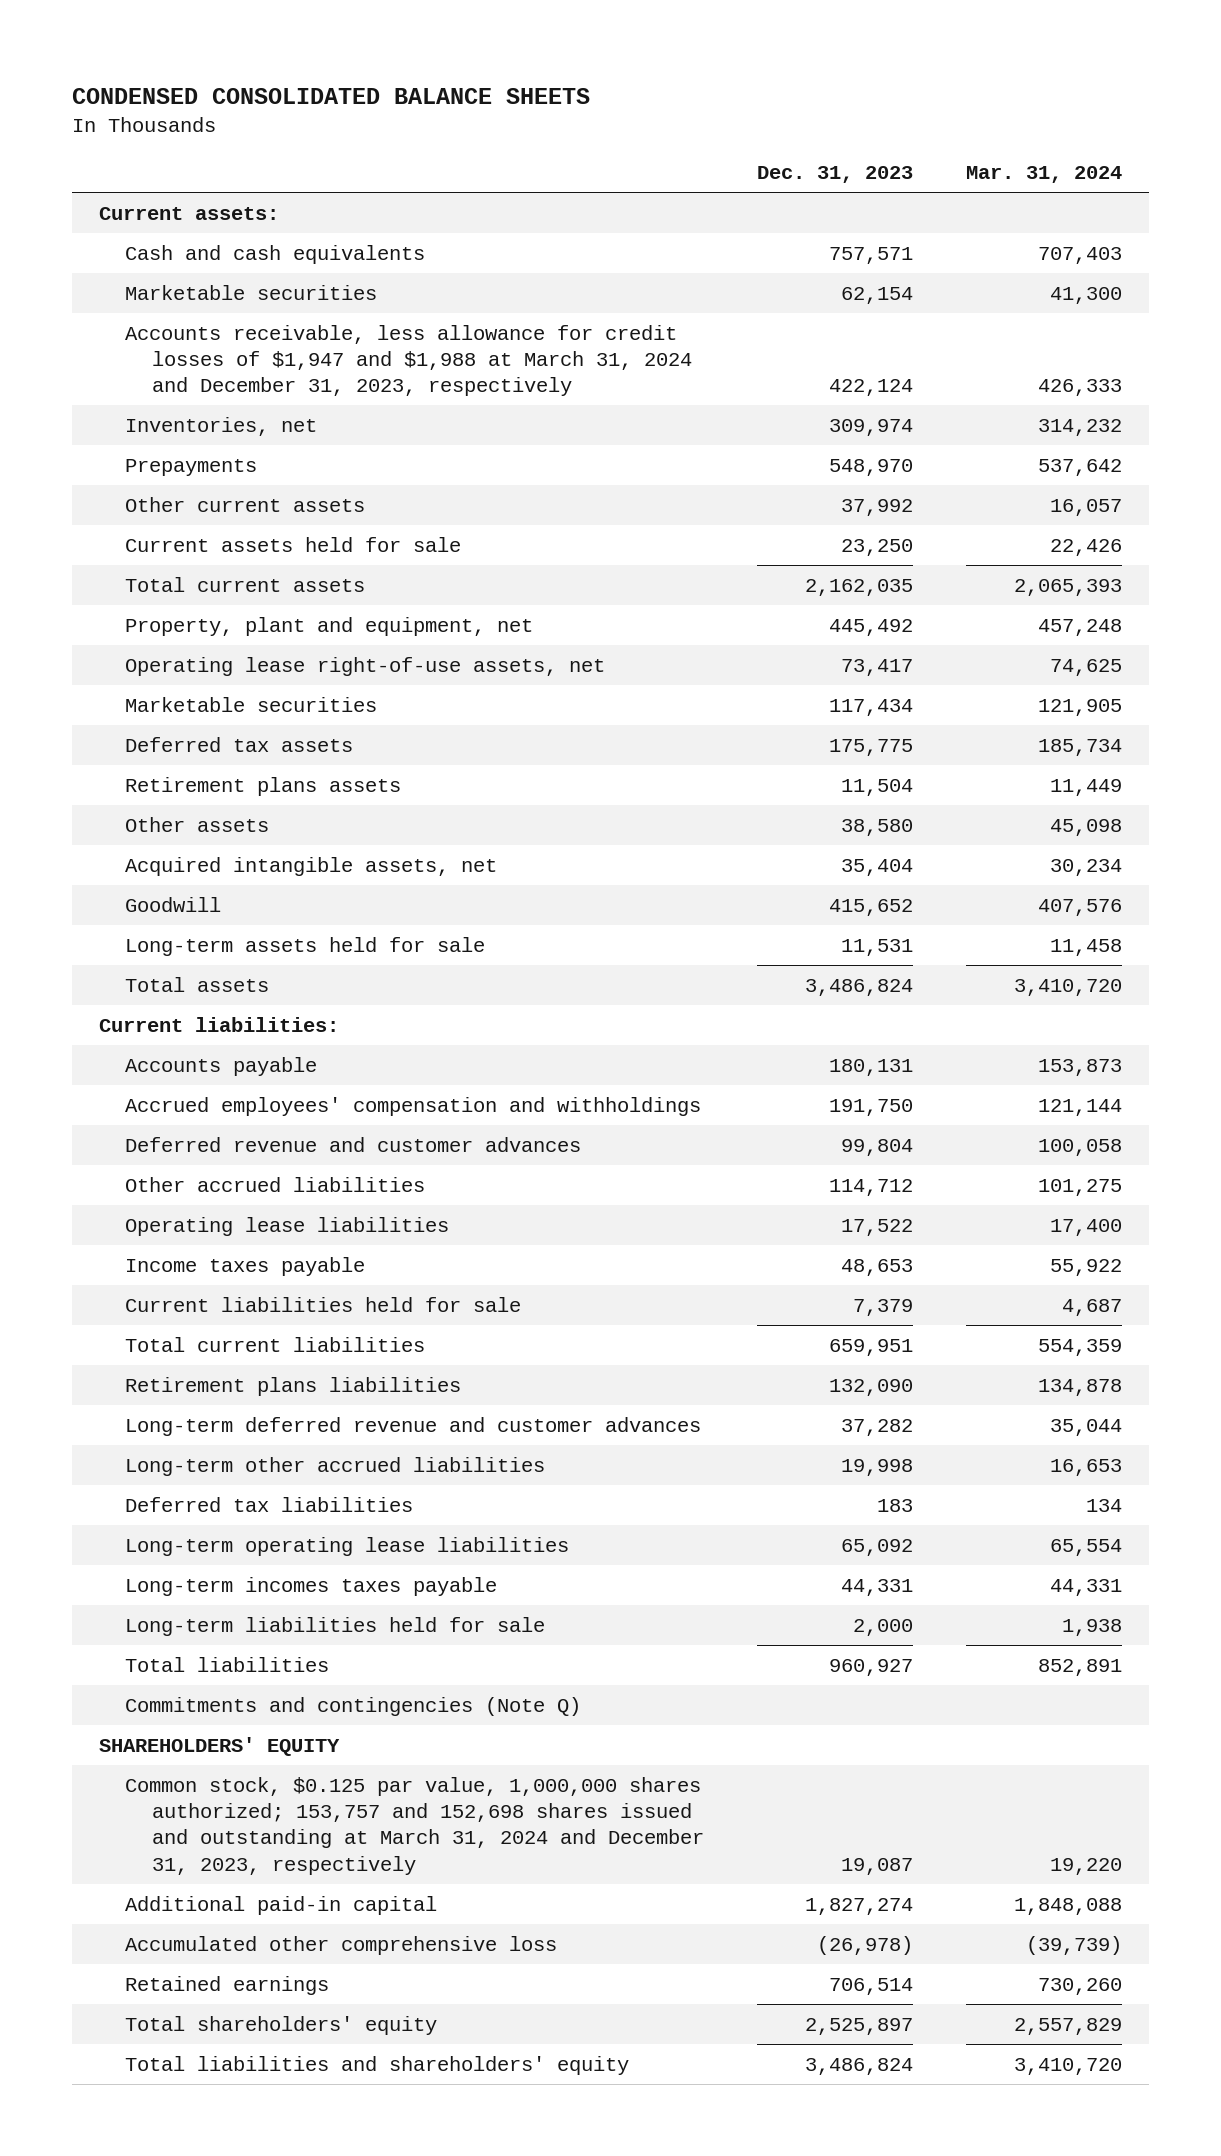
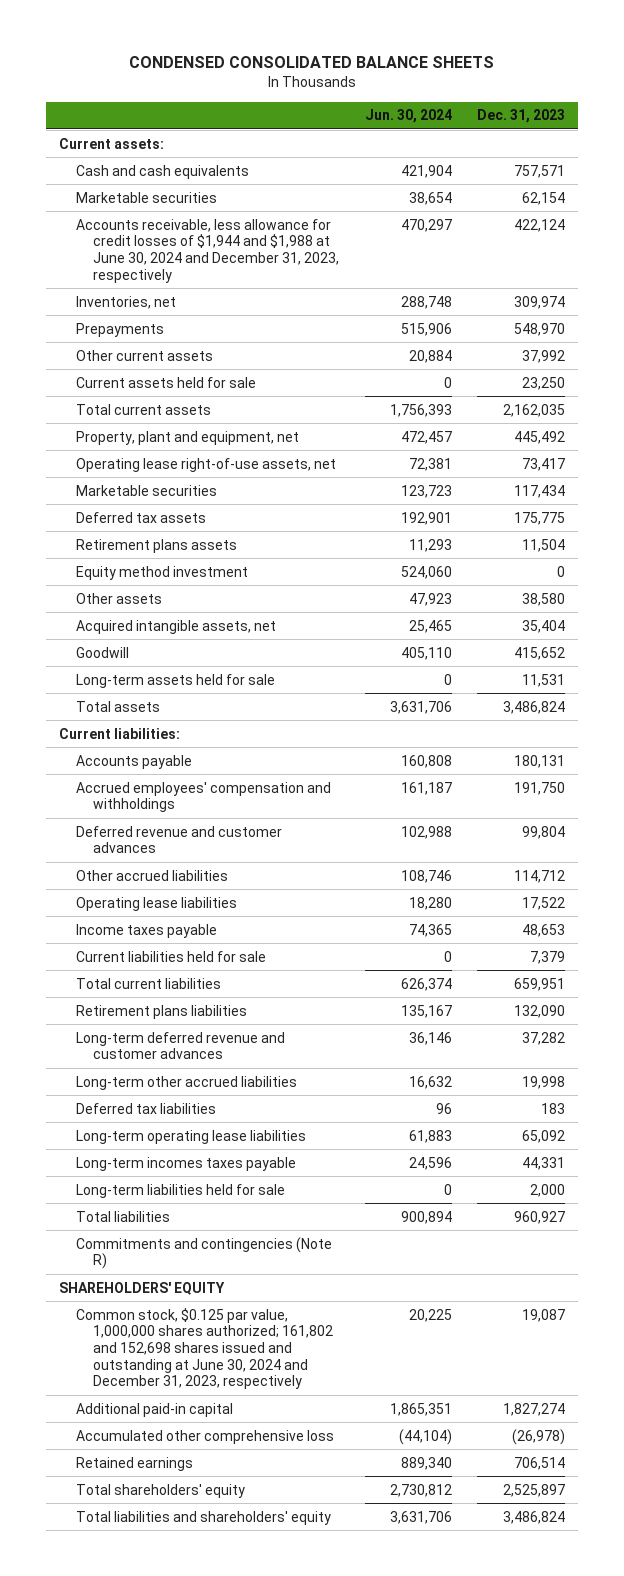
[966,166,1123,184] Mar. 31, 2024 -> none
none -> [364,109,452,124] Jun. 30, 2024
[125,324,692,397] Accounts receivable, less allowance for credit losses of $1,947 and $1,988 at March 31, 2024 and December 31, 2023, respectively -> [76,218,340,283] Accounts receivable, less allowance for credit losses of $1,944 and $1,988 at June 30, 2024 and December 31, 2023, respectively
none -> [76,565,249,580] Equity method investment
[125,1696,582,1716] Commitments and contingencies (Note Q) -> [76,1236,333,1270] Commitments and contingencies (Note R)
[125,1776,704,1875] Common stock, $0.125 par value, 1,000,000 shares authorized; 153,757 and 152,698 shares issued and outstanding at March 31, 2024 and December 31, 2023, respectively -> [76,1307,334,1390] Common stock, $0.125 par value, 1,000,000 shares authorized; 161,802 and 152,698 shares issued and outstanding at June 30, 2024 and December 31, 2023, respectively

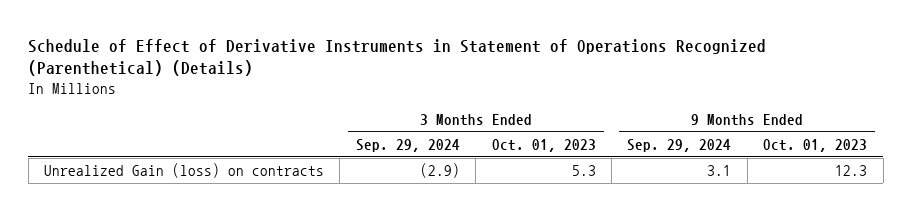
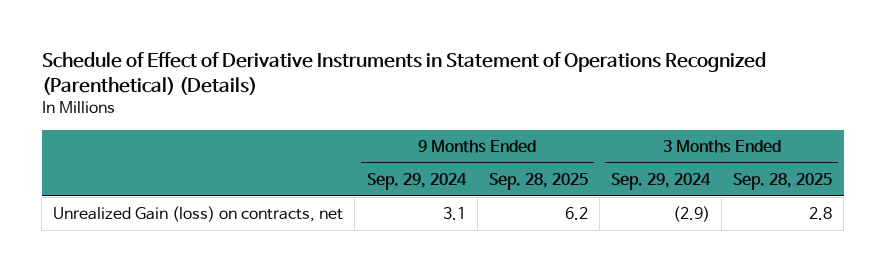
[491,138,596,152] Oct. 01, 2023 -> none
[763,138,868,152] Oct. 01, 2023 -> none
none -> [488,173,588,191] Sep. 28, 2025
none -> [733,173,833,191] Sep. 28, 2025
[43,163,324,179] Unrealized Gain (loss) on contracts -> [53,206,344,223] Unrealized Gain (loss) on contracts, net

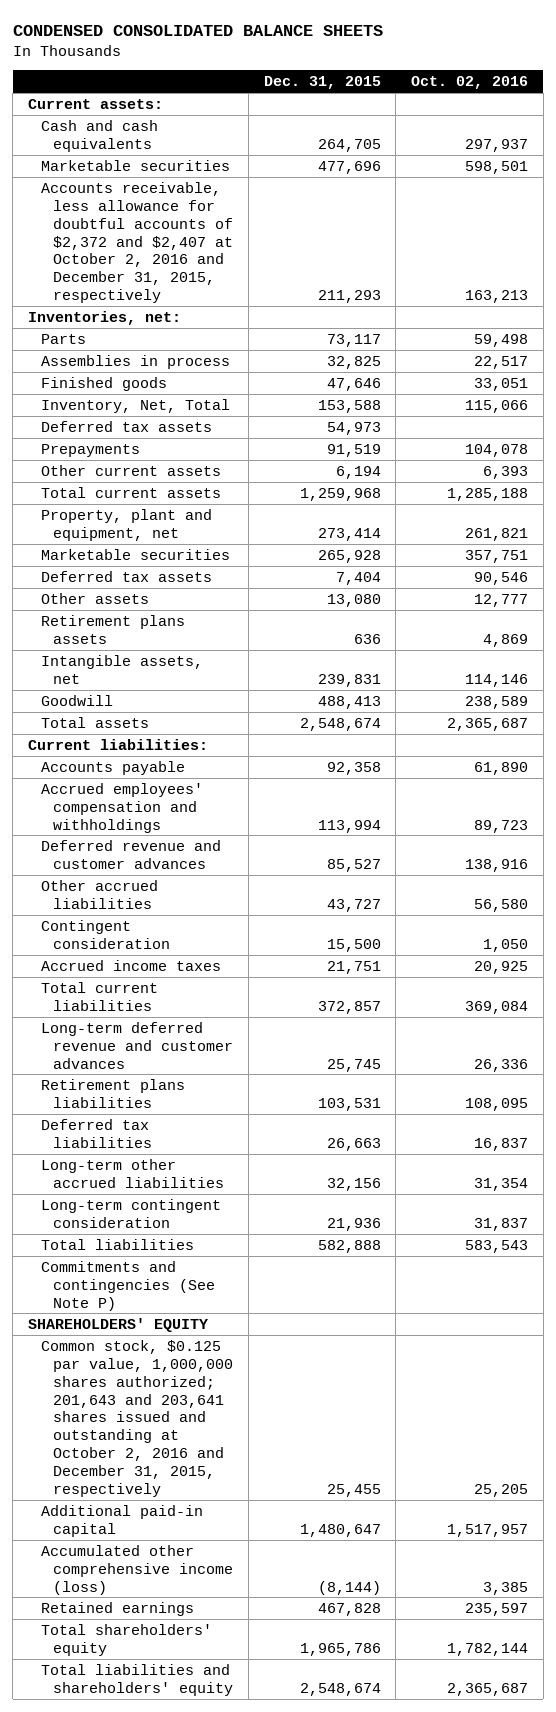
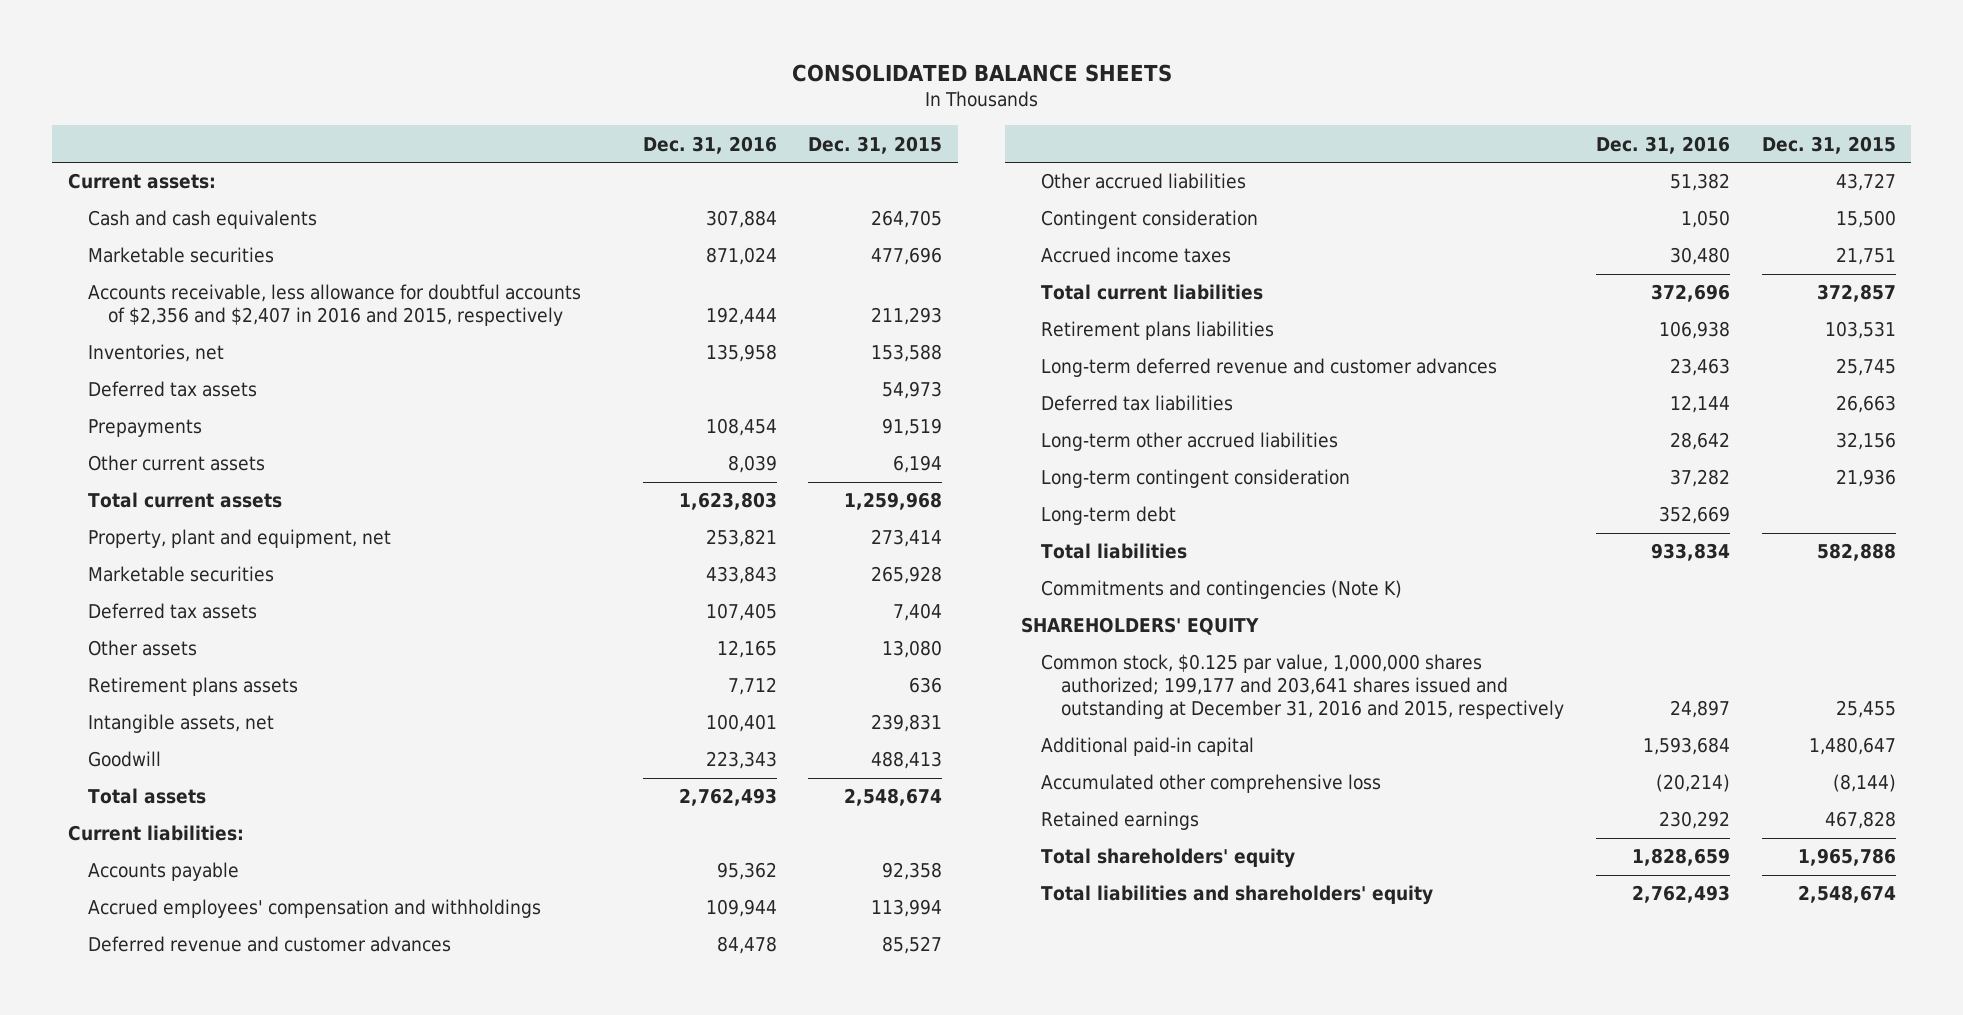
[12,24,383,36] CONDENSED CONSOLIDATED BALANCE SHEETS -> [791,64,1172,83] CONSOLIDATED BALANCE SHEETS
[411,76,529,90] Oct. 02, 2016 -> none
none -> [642,135,777,154] Dec. 31, 2016
[28,310,182,325] Inventories, net: -> none
[40,333,86,344] Parts -> none
[40,354,230,369] Assemblies in process -> none
[40,376,167,391] Finished goods -> none
[40,181,233,304] Accounts receivable, less allowance for doubtful accounts of $2,372 and $2,407 at October 2, 2016 and December 31, 2015, respectively -> [87,284,581,327] Accounts receivable, less allowance for doubtful accounts of $2,356 and $2,407 in 2016 and 2015, respectively
[40,398,230,413] Inventory, Net, Total -> [87,344,224,363] Inventories, net
[40,1021,233,1069] Long-term deferred revenue and customer advances -> [1041,358,1498,378] Long-term deferred revenue and customer advances
none -> [1041,506,1177,526] Long-term debt
[40,1260,215,1311] Commitments and contingencies (See Note P) -> [1041,580,1403,600] Commitments and contingencies (Note K)
[40,1339,233,1498] Common stock, $0.125 par value, 1,000,000 shares authorized; 201,643 and 203,641 shares issued and outstanding at October 2, 2016 and December 31, 2015, respectively -> [1041,654,1565,719] Common stock, $0.125 par value, 1,000,000 shares authorized; 199,177 and 203,641 shares issued and outstanding at December 31, 2016 and 2015, respectively
[40,1544,233,1595] Accumulated other comprehensive income (loss) -> [1041,774,1382,794] Accumulated other comprehensive loss

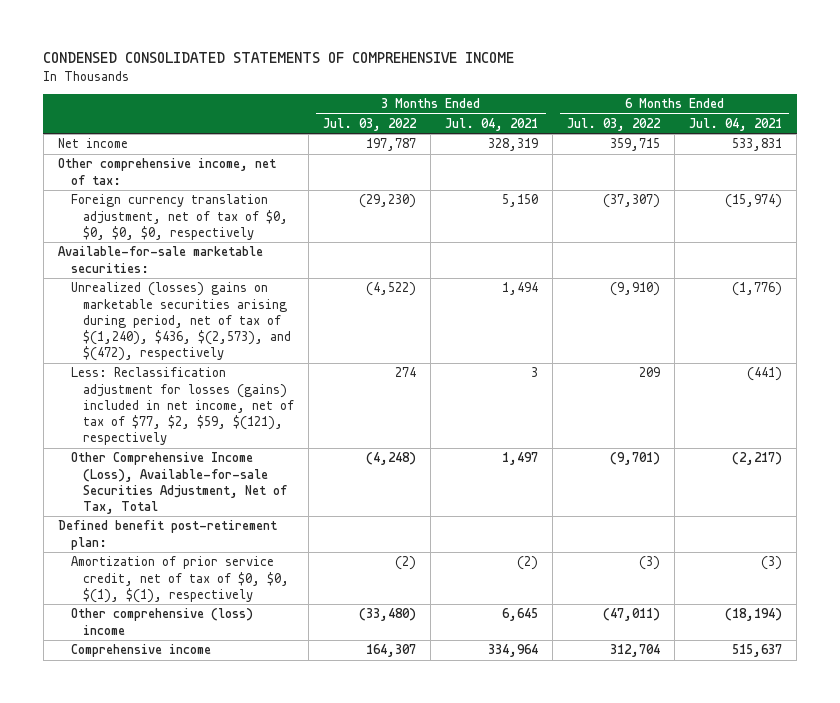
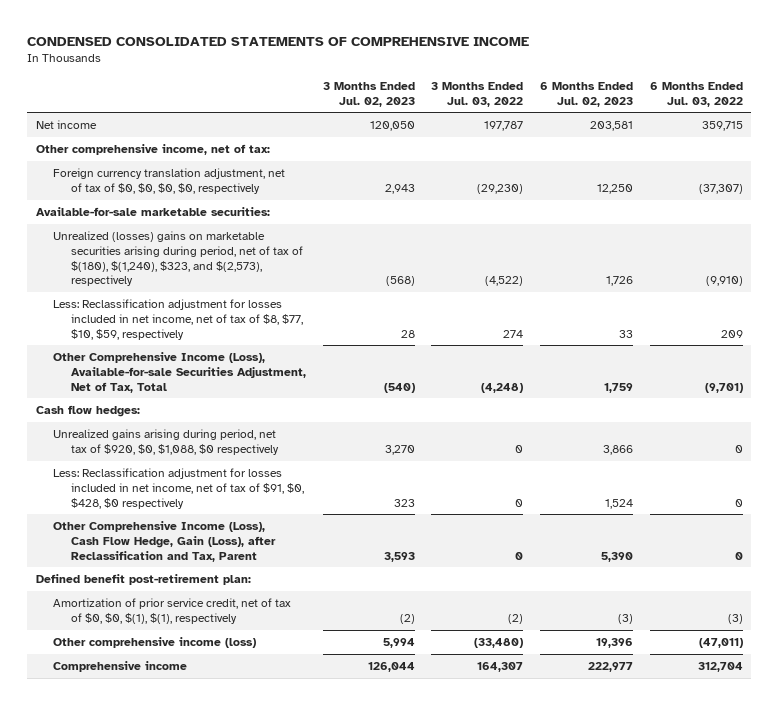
[445,117,539,131] Jul. 04, 2021 -> none
[689,117,783,131] Jul. 04, 2021 -> none
none -> [322,81,415,107] 3 Months Ended Jul. 02, 2023
none -> [540,81,634,107] 6 Months Ended Jul. 02, 2023
[70,282,292,362] Unrealized (losses) gains on marketable securities arising during period, net of tax of $(1,240), $436, $(2,573), and $(472), respectively -> [53,230,304,287] Unrealized (losses) gains on marketable securities arising during period, net of tax of $(180), $(1,240), $323, and $(2,573), respectively
[70,367,295,446] Less: Reclassification adjustment for losses (gains) included in net income, net of tax of $77, $2, $59, $(121), respectively -> [53,298,304,340] Less: Reclassification adjustment for losses included in net income, net of tax of $8, $77, $10, $59, respectively
none -> [35,404,140,417] Cash flow hedges:
none -> [53,428,280,455] Unrealized gains arising during period, net tax of $920, $0, $1,088, $0 respectively
none -> [53,467,305,509] Less: Reclassification adjustment for losses included in net income, net of tax of $91, $0, $428, $0 respectively
none -> [53,520,277,562] Other Comprehensive Income (Loss), Cash Flow Hedge, Gain (Loss), after Reclassification and Tax, Parent
[70,608,253,635] Other comprehensive (loss) income -> [53,636,257,648] Other comprehensive income (loss)

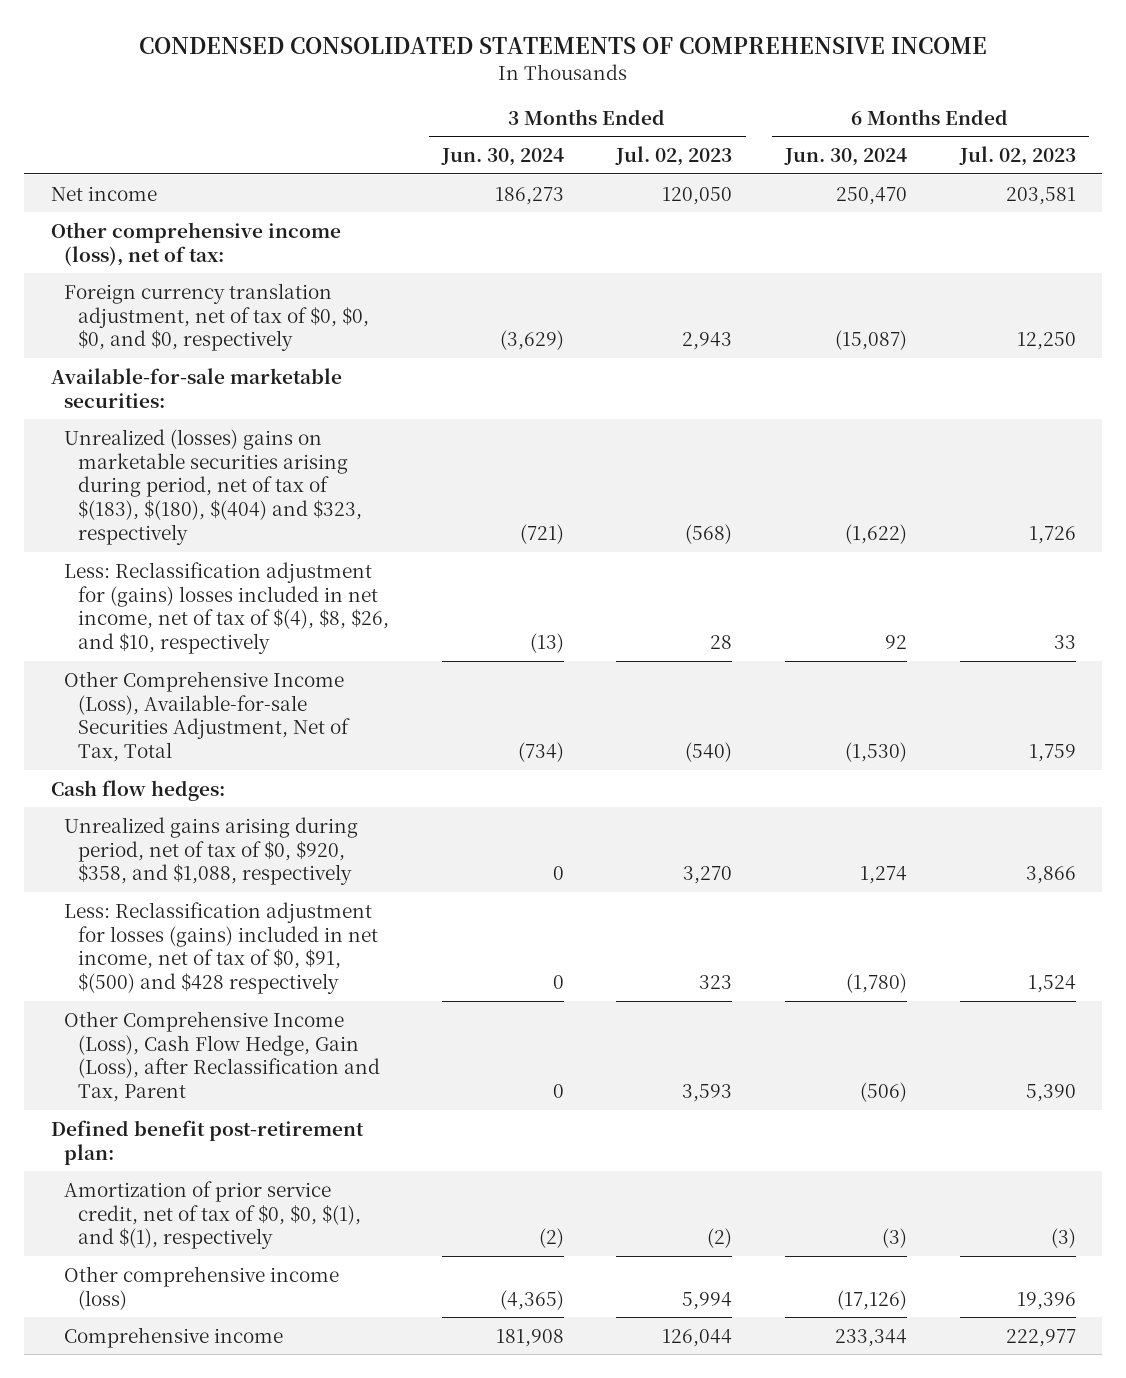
[431,81,524,107] 3 Months Ended Jul. 03, 2022 -> none
[649,81,743,107] 6 Months Ended Jul. 03, 2022 -> none
none -> [440,148,564,167] Jun. 30, 2024
none -> [783,148,907,167] Jun. 30, 2024
[35,143,270,155] Other comprehensive income, net of tax: -> [50,221,341,266] Other comprehensive income (loss), net of tax:
[53,167,286,194] Foreign currency translation adjustment, net of tax of $0, $0, $0, $0, respectively -> [64,282,370,352] Foreign currency translation adjustment, net of tax of $0, $0, $0, and $0, respectively
[53,230,304,287] Unrealized (losses) gains on marketable securities arising during period, net of tax of $(180), $(1,240), $323, and $(2,573), respectively -> [64,428,363,546] Unrealized (losses) gains on marketable securities arising during period, net of tax of $(183), $(180), $(404) and $323, respectively
[53,298,304,340] Less: Reclassification adjustment for losses included in net income, net of tax of $8, $77, $10, $59, respectively -> [64,561,390,655] Less: Reclassification adjustment for (gains) losses included in net income, net of tax of $(4), $8, $26, and $10, respectively
[53,428,280,455] Unrealized gains arising during period, net tax of $920, $0, $1,088, $0 respectively -> [64,816,359,886] Unrealized gains arising during period, net of tax of $0, $920, $358, and $1,088, respectively
[53,467,305,509] Less: Reclassification adjustment for losses included in net income, net of tax of $91, $0, $428, $0 respectively -> [64,901,379,995] Less: Reclassification adjustment for losses (gains) included in net income, net of tax of $0, $91, $(500) and $428 respectively
[53,597,292,624] Amortization of prior service credit, net of tax of $0, $0, $(1), $(1), respectively -> [64,1180,362,1250] Amortization of prior service credit, net of tax of $0, $0, $(1), and $(1), respectively

